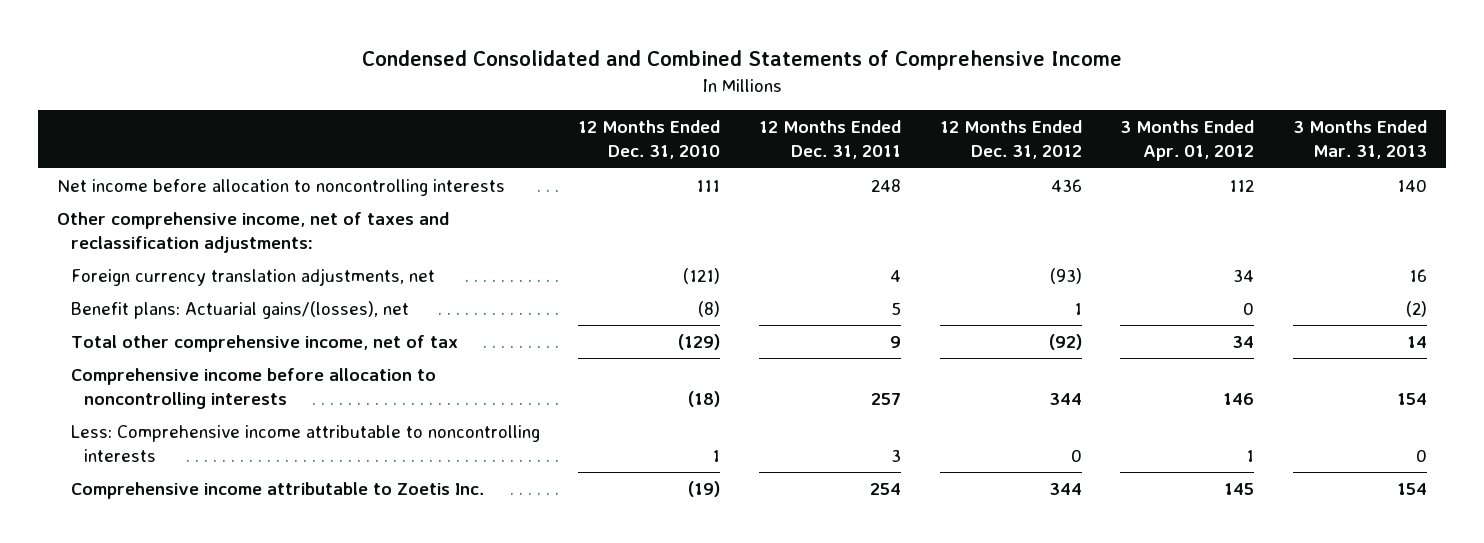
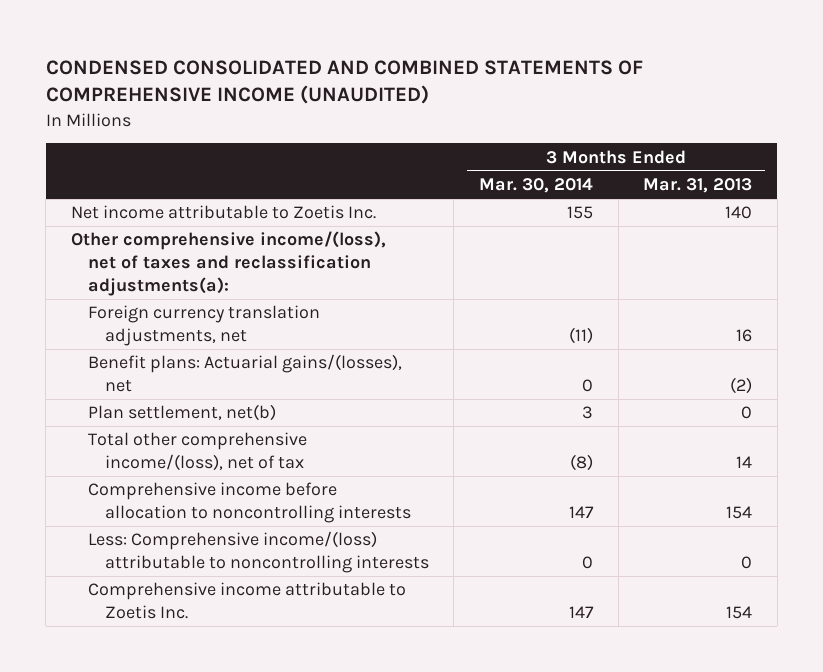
[361,50,1122,71] Condensed Consolidated and Combined Statements of Comprehensive Income -> [45,59,643,105] CONDENSED CONSOLIDATED AND COMBINED STATEMENTS OF COMPREHENSIVE INCOME (UNAUDITED)
[578,120,721,160] 12 Months Ended Dec. 31, 2010 -> none
[758,120,901,160] 12 Months Ended Dec. 31, 2011 -> none
[939,120,1082,160] 12 Months Ended Dec. 31, 2012 -> none
[1120,120,1255,162] 3 Months Ended Apr. 01, 2012 -> none
none -> [479,178,594,194] Mar. 30, 2014
[56,178,505,196] Net income before allocation to noncontrolling interests -> [70,205,376,220] Net income attributable to Zoetis Inc.
[56,211,449,253] Other comprehensive income, net of taxes and reclassification adjustments: -> [70,231,386,297] Other comprehensive income/(loss), net of taxes and reclassification adjustments(a):
none -> [87,404,276,422] Plan settlement, net(b)
[70,334,458,352] Total other comprehensive income, net of tax -> [87,432,307,472] Total other comprehensive income/(loss), net of tax
[70,424,540,462] Less: Comprehensive income attributable to noncontrolling interests -> [87,531,429,574] Less: Comprehensive income/(loss) attributable to noncontrolling interests

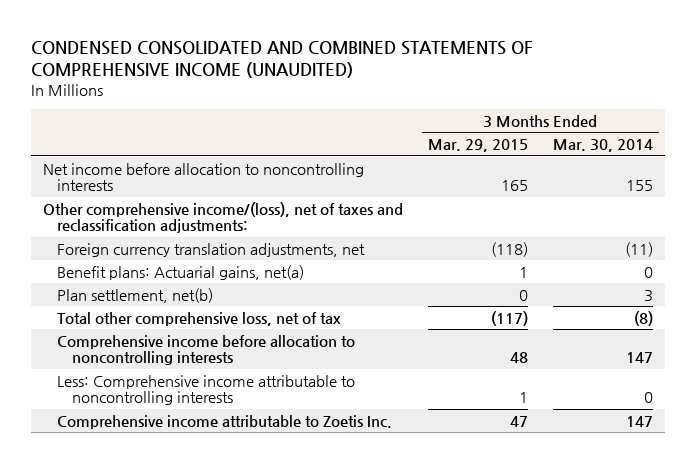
[643,178,753,194] Mar. 31, 2013 -> none
none -> [427,139,528,153] Mar. 29, 2015
[70,205,376,220] Net income attributable to Zoetis Inc. -> [43,162,365,192] Net income before allocation to noncontrolling interests
[70,231,386,297] Other comprehensive income/(loss), net of taxes and reclassification adjustments(a): -> [43,201,404,234] Other comprehensive income/(loss), net of taxes and reclassification adjustments:
[87,354,402,393] Benefit plans: Actuarial gains/(losses), net -> [57,264,305,280] Benefit plans: Actuarial gains, net(a)
[87,432,307,472] Total other comprehensive income/(loss), net of tax -> [57,311,342,326] Total other comprehensive loss, net of tax
[87,531,429,574] Less: Comprehensive income/(loss) attributable to noncontrolling interests -> [57,374,356,406] Less: Comprehensive income attributable to noncontrolling interests

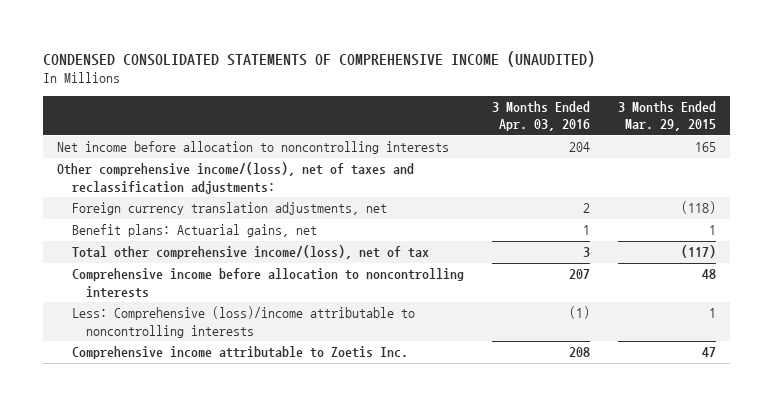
[30,41,533,79] CONDENSED CONSOLIDATED AND COMBINED STATEMENTS OF COMPREHENSIVE INCOME (UNAUDITED) -> [43,50,596,67] CONDENSED CONSOLIDATED STATEMENTS OF COMPREHENSIVE INCOME (UNAUDITED)
[552,139,653,153] Mar. 30, 2014 -> none
none -> [491,100,590,132] 3 Months Ended Apr. 03, 2016
[57,287,214,303] Plan settlement, net(b) -> none
[57,264,305,280] Benefit plans: Actuarial gains, net(a) -> [71,224,317,238] Benefit plans: Actuarial gains, net
[57,311,342,326] Total other comprehensive loss, net of tax -> [71,245,429,260] Total other comprehensive income/(loss), net of tax
[57,374,356,406] Less: Comprehensive income attributable to noncontrolling interests -> [71,306,415,338] Less: Comprehensive (loss)/income attributable to noncontrolling interests

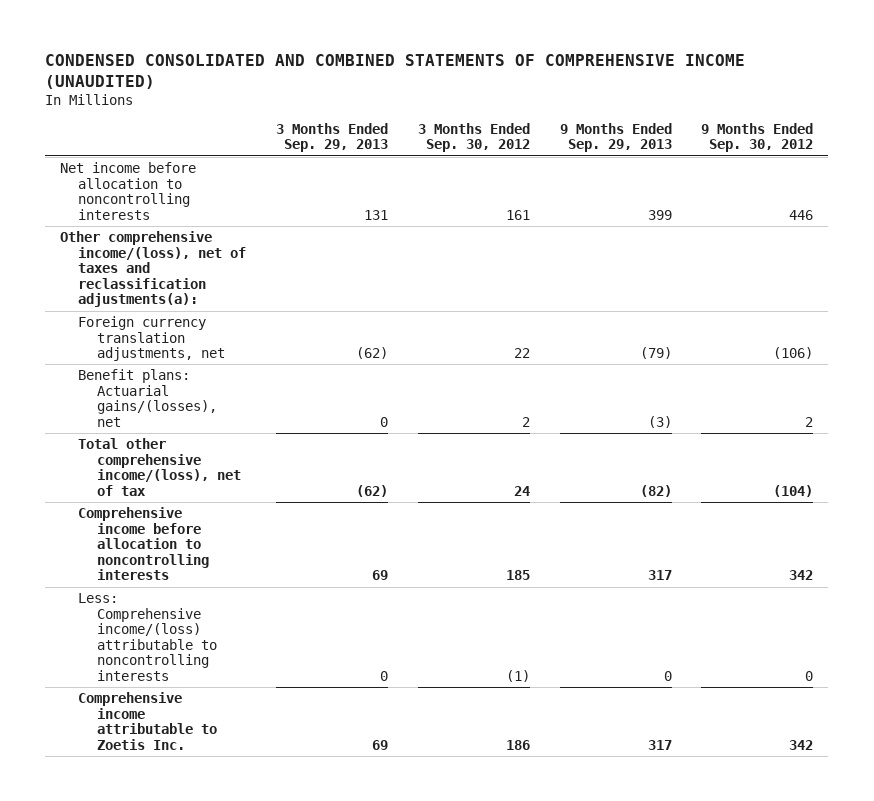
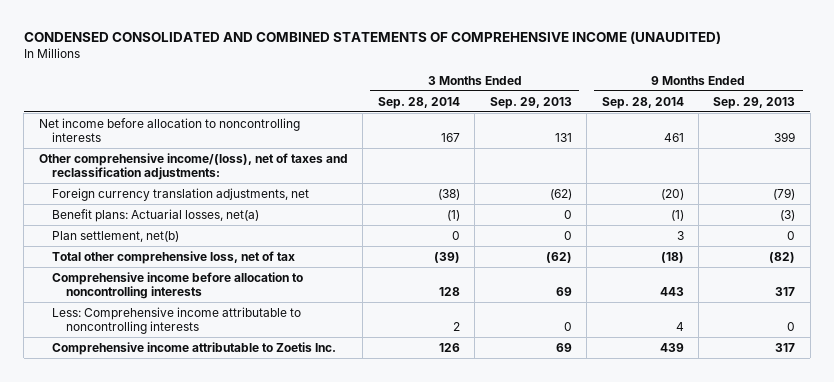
[417,122,530,153] 3 Months Ended Sep. 30, 2012 -> none
[701,122,814,153] 9 Months Ended Sep. 30, 2012 -> none
none -> [377,96,460,109] Sep. 28, 2014
none -> [601,96,684,109] Sep. 28, 2014
[60,231,247,308] Other comprehensive income/(loss), net of taxes and reclassification adjustments(a): -> [38,152,348,180] Other comprehensive income/(loss), net of taxes and reclassification adjustments:
[78,369,217,427] Benefit plans: Actuarial gains/(losses), net -> [52,208,260,222] Benefit plans: Actuarial losses, net(a)
none -> [52,230,180,242] Plan settlement, net(b)
[78,438,241,496] Total other comprehensive income/(loss), net of tax -> [52,250,296,264] Total other comprehensive loss, net of tax
[78,593,217,681] Less: Comprehensive income/(loss) attributable to noncontrolling interests -> [52,306,302,334] Less: Comprehensive income attributable to noncontrolling interests

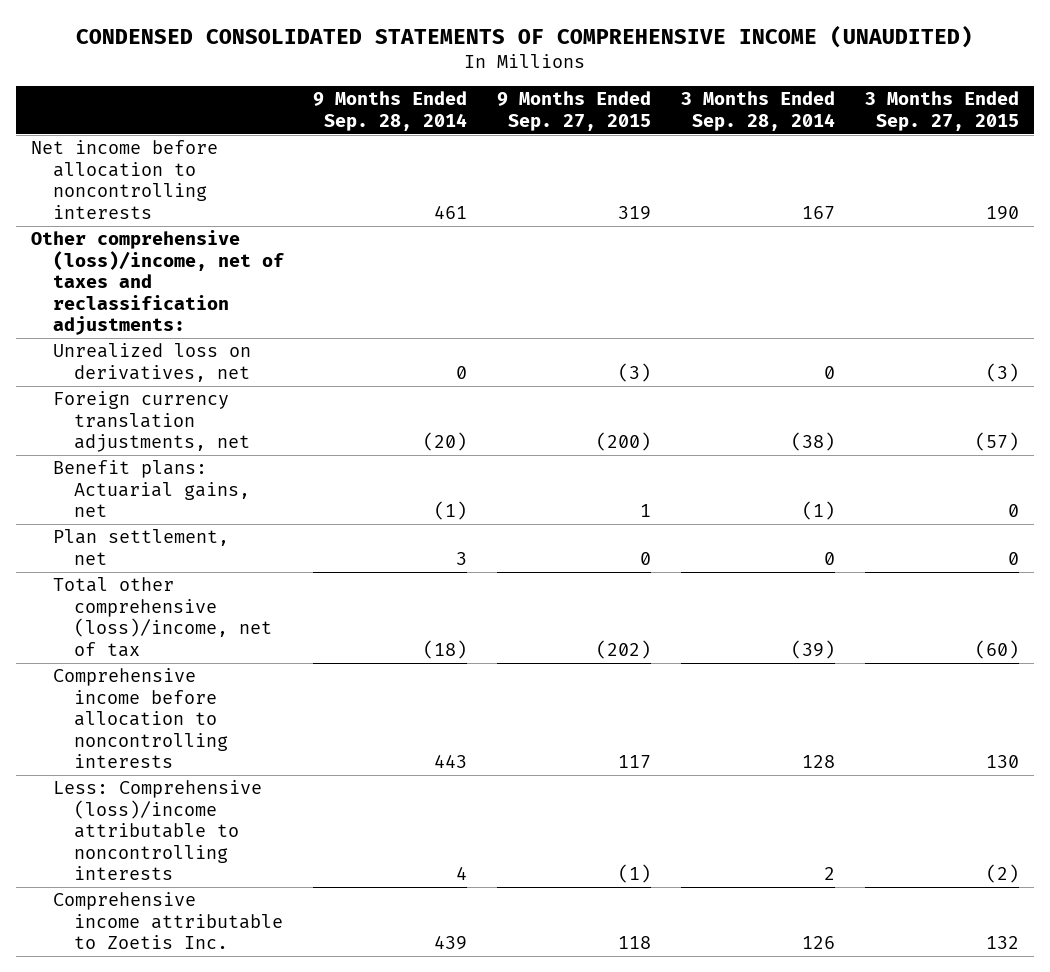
[23,31,721,45] CONDENSED CONSOLIDATED AND COMBINED STATEMENTS OF COMPREHENSIVE INCOME (UNAUDITED) -> [76,24,974,48] CONDENSED CONSOLIDATED STATEMENTS OF COMPREHENSIVE INCOME (UNAUDITED)
[489,96,572,109] Sep. 29, 2013 -> none
[713,96,796,109] Sep. 29, 2013 -> none
none -> [497,91,652,131] 9 Months Ended Sep. 27, 2015
none -> [865,91,1020,131] 3 Months Ended Sep. 27, 2015
[38,152,348,180] Other comprehensive income/(loss), net of taxes and reclassification adjustments: -> [31,230,284,336] Other comprehensive (loss)/income, net of taxes and reclassification adjustments:
none -> [52,343,251,382] Unrealized loss on derivatives, net
[52,208,260,222] Benefit plans: Actuarial losses, net(a) -> [52,460,250,518] Benefit plans: Actuarial gains, net
[52,230,180,242] Plan settlement, net(b) -> [52,529,229,565] Plan settlement, net
[52,250,296,264] Total other comprehensive loss, net of tax -> [52,577,272,657] Total other comprehensive (loss)/income, net of tax
[52,306,302,334] Less: Comprehensive income attributable to noncontrolling interests -> [52,780,262,881] Less: Comprehensive (loss)/income attributable to noncontrolling interests

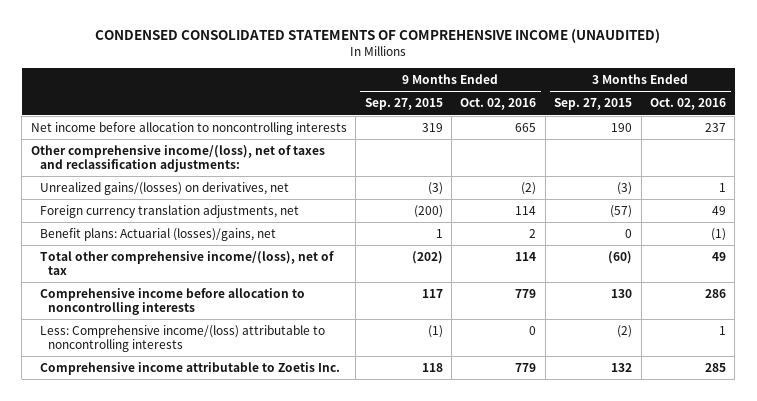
[313,91,468,131] 9 Months Ended Sep. 28, 2014 -> none
[681,91,836,131] 3 Months Ended Sep. 28, 2014 -> none
none -> [460,98,537,111] Oct. 02, 2016
none -> [650,98,727,111] Oct. 02, 2016
[31,230,284,336] Other comprehensive (loss)/income, net of taxes and reclassification adjustments: -> [30,144,325,173] Other comprehensive income/(loss), net of taxes and reclassification adjustments:
[52,343,251,382] Unrealized loss on derivatives, net -> [39,181,289,195] Unrealized gains/(losses) on derivatives, net
[52,529,229,565] Plan settlement, net -> none
[52,460,250,518] Benefit plans: Actuarial gains, net -> [39,227,276,241] Benefit plans: Actuarial (losses)/gains, net
[52,577,272,657] Total other comprehensive (loss)/income, net of tax -> [39,250,334,276] Total other comprehensive income/(loss), net of tax
[52,780,262,881] Less: Comprehensive (loss)/income attributable to noncontrolling interests -> [39,324,325,353] Less: Comprehensive income/(loss) attributable to noncontrolling interests

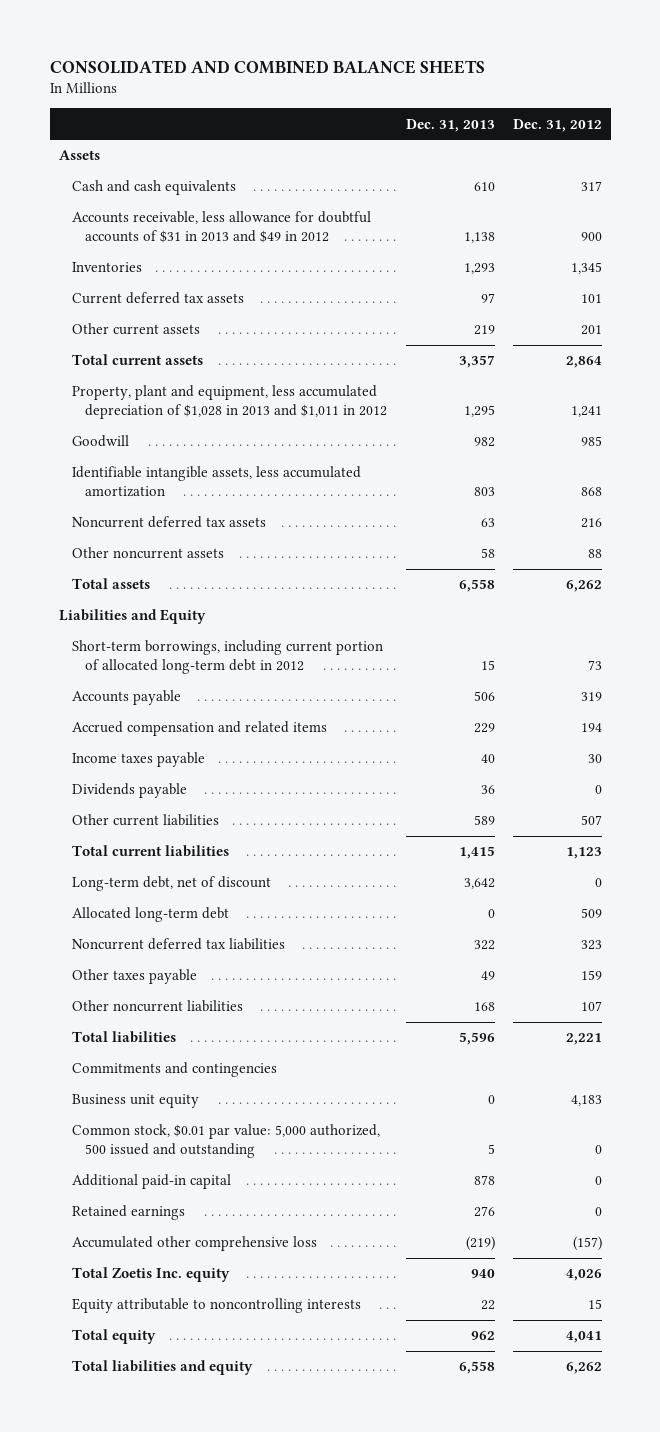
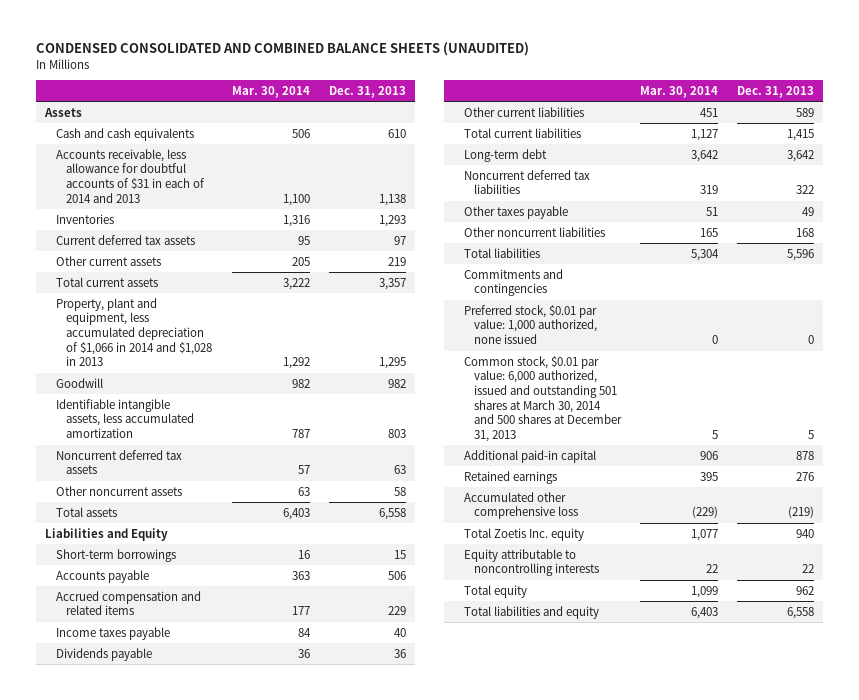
[49,59,485,74] CONSOLIDATED AND COMBINED BALANCE SHEETS -> [35,42,529,57] CONDENSED CONSOLIDATED AND COMBINED BALANCE SHEETS (UNAUDITED)
[512,118,602,132] Dec. 31, 2012 -> none
none -> [232,85,311,98] Mar. 30, 2014
[72,211,372,244] Accounts receivable, less allowance for doubtful accounts of $31 in 2013 and $49 in 2012 -> [55,148,206,203] Accounts receivable, less allowance for doubtful accounts of $31 in each of 2014 and 2013
[72,385,388,420] Property, plant and equipment, less accumulated depreciation of $1,028 in 2013 and $1,011 in 2012 -> [55,297,213,367] Property, plant and equipment, less accumulated depreciation of $1,066 in 2014 and $1,028 in 2013
[72,640,384,675] Short-term borrowings, including current portion of allocated long-term debt in 2012 -> [55,548,176,562] Short-term borrowings
[72,907,230,923] Allocated long-term debt -> none
[72,876,272,892] Long-term debt, net of discount -> [463,148,547,162] Long-term debt
[72,1094,200,1109] Business unit equity -> none
none -> [463,304,598,345] Preferred stock, $0.01 par value: 1,000 authorized, none issued
[72,1124,381,1159] Common stock, $0.01 par value: 5,000 authorized, 500 issued and outstanding -> [463,355,623,442] Common stock, $0.01 par value: 6,000 authorized, issued and outstanding 501 shares at March 30, 2014 and 500 shares at December 31, 2013

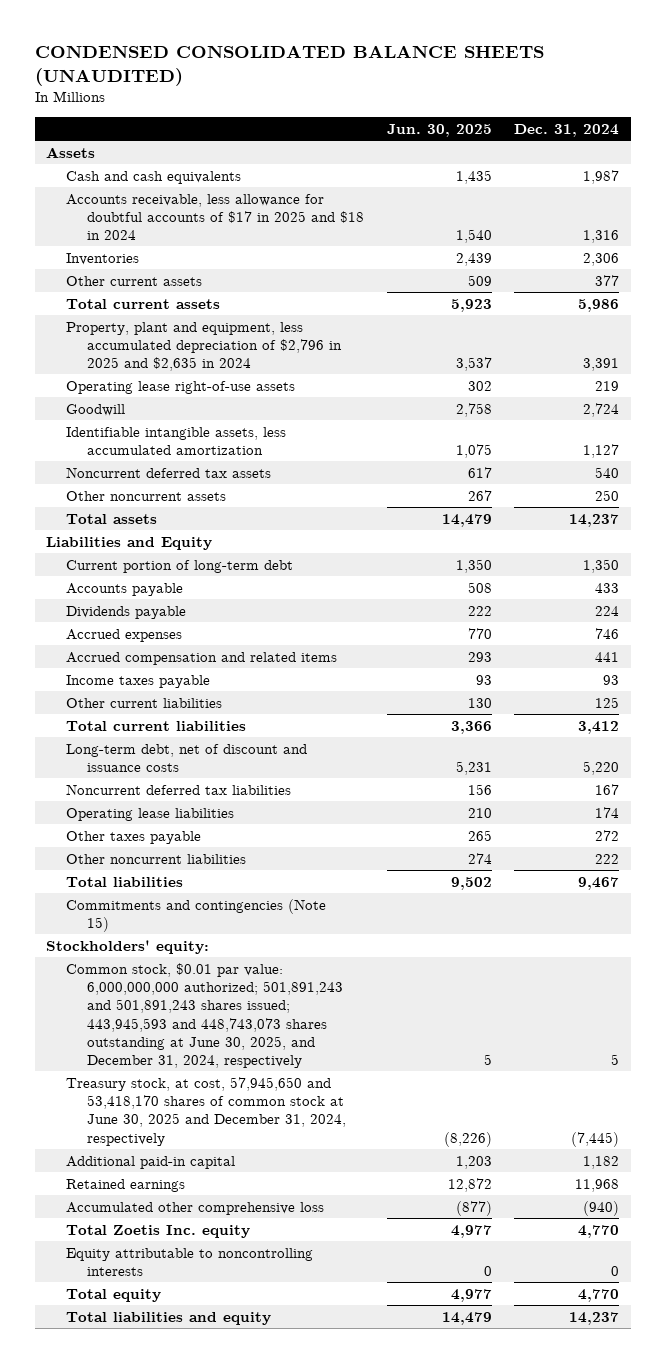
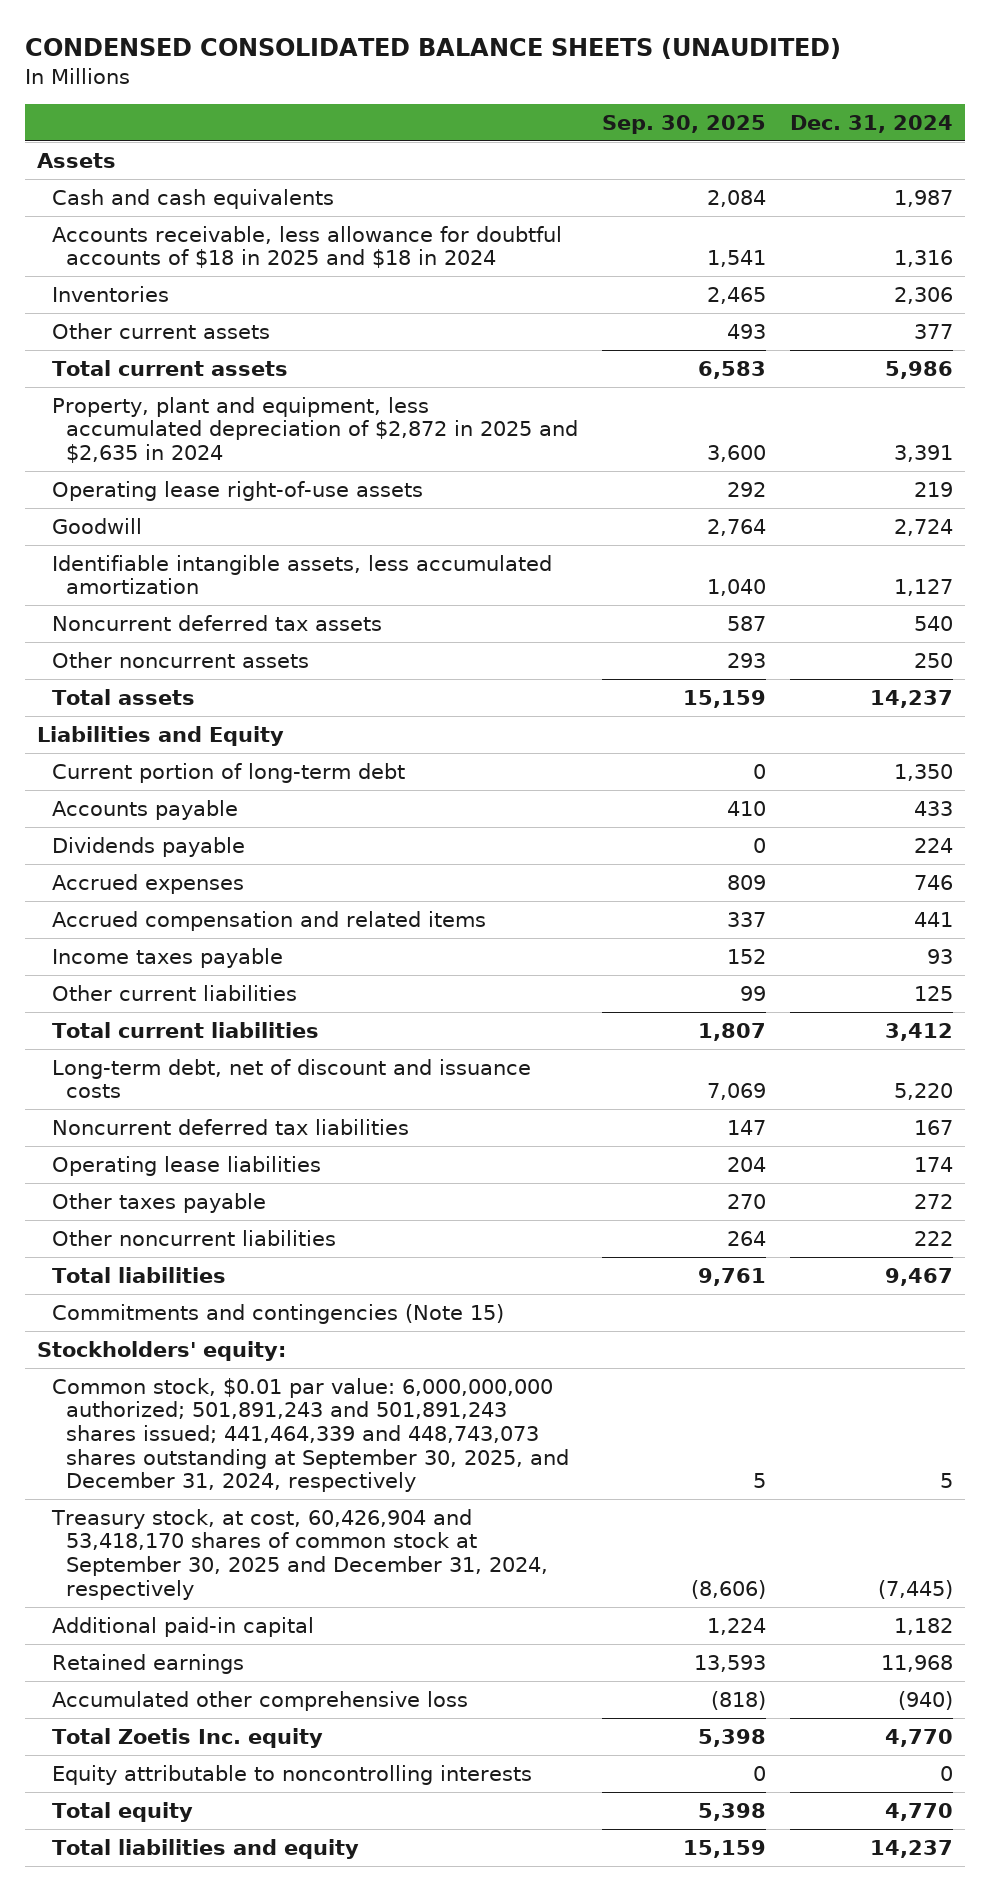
[386,124,492,138] Jun. 30, 2025 -> none
none -> [602,114,767,134] Sep. 30, 2025
[66,193,364,241] Accounts receivable, less allowance for doubtful accounts of $17 in 2025 and $18 in 2024 -> [51,225,562,269] Accounts receivable, less allowance for doubtful accounts of $18 in 2025 and $18 in 2024
[66,321,342,372] Property, plant and equipment, less accumulated depreciation of $2,796 in 2025 and $2,635 in 2024 -> [51,396,579,464] Property, plant and equipment, less accumulated depreciation of $2,872 in 2025 and $2,635 in 2024
[66,962,343,1069] Common stock, $0.01 par value: 6,000,000,000 authorized; 501,891,243 and 501,891,243 shares issued; 443,945,593 and 448,743,073 shares outstanding at June 30, 2025, and December 31, 2024, respectively -> [51,1377,570,1493] Common stock, $0.01 par value: 6,000,000,000 authorized; 501,891,243 and 501,891,243 shares issued; 441,464,339 and 448,743,073 shares outstanding at September 30, 2025, and December 31, 2024, respectively
[66,1076,346,1146] Treasury stock, at cost, 57,945,650 and 53,418,170 shares of common stock at June 30, 2025 and December 31, 2024, respectively -> [50,1508,549,1600] Treasury stock, at cost, 60,426,904 and 53,418,170 shares of common stock at September 30, 2025 and December 31, 2024, respectively

